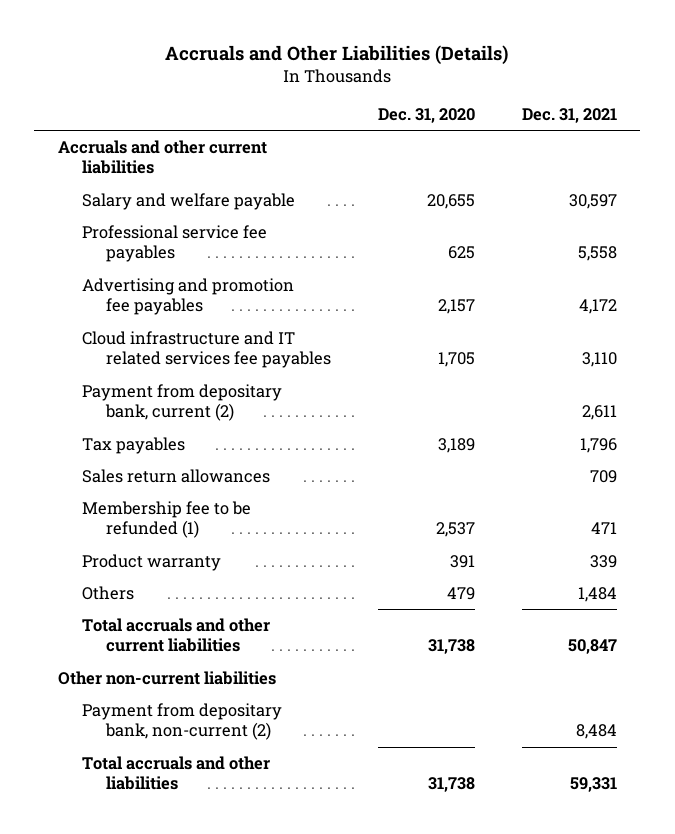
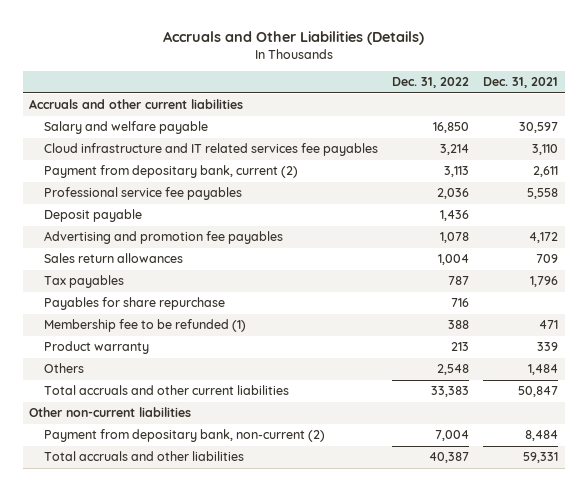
[377,107,475,123] Dec. 31, 2020 -> none
none -> [391,77,469,89] Dec. 31, 2022
[81,225,267,263] Professional service fee payables -> [43,187,242,201] Professional service fee payables
none -> [43,209,142,223] Deposit payable
[81,278,294,316] Advertising and promotion fee payables -> [43,231,283,245] Advertising and promotion fee payables
[81,437,185,455] Tax payables -> [43,275,124,289] Tax payables
none -> [43,297,225,311] Payables for share repurchase

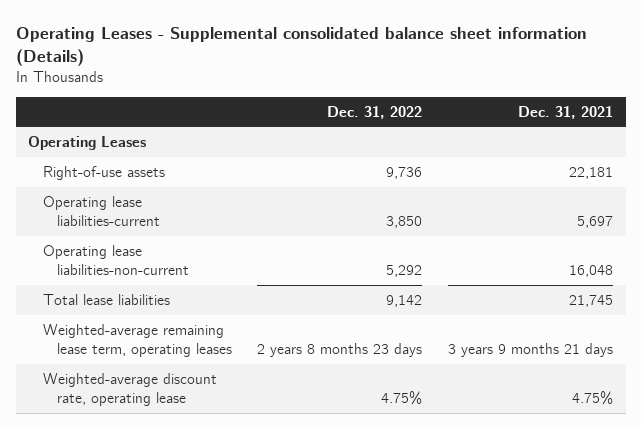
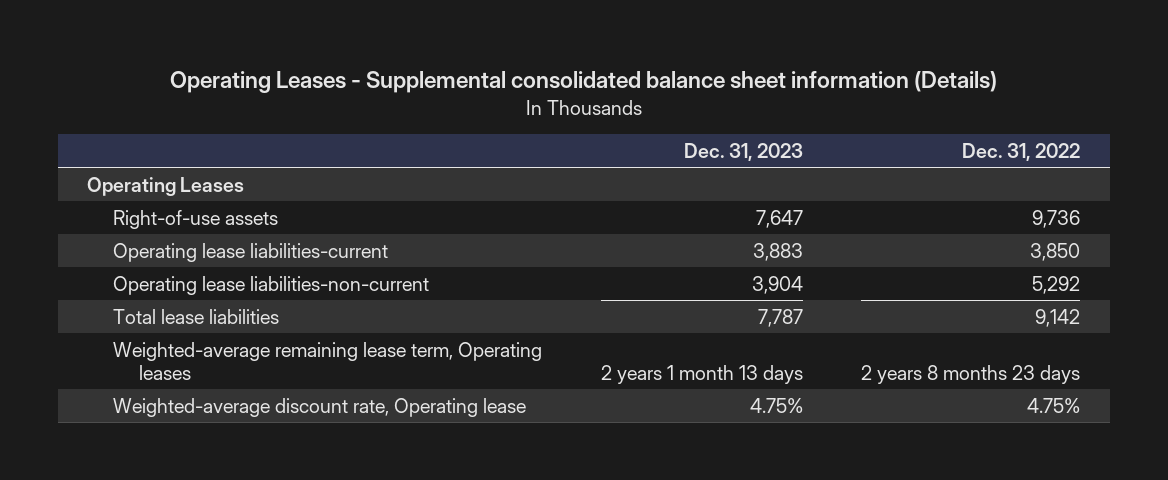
[517,105,613,119] Dec. 31, 2021 -> none
none -> [683,142,803,161] Dec. 31, 2023
[42,324,233,358] Weighted-average remaining lease term, operating leases -> [113,341,543,381] Weighted-average remaining lease term, Operating leases
[42,373,217,407] Weighted-average discount rate, operating lease -> [113,397,527,417] Weighted-average discount rate, Operating lease

